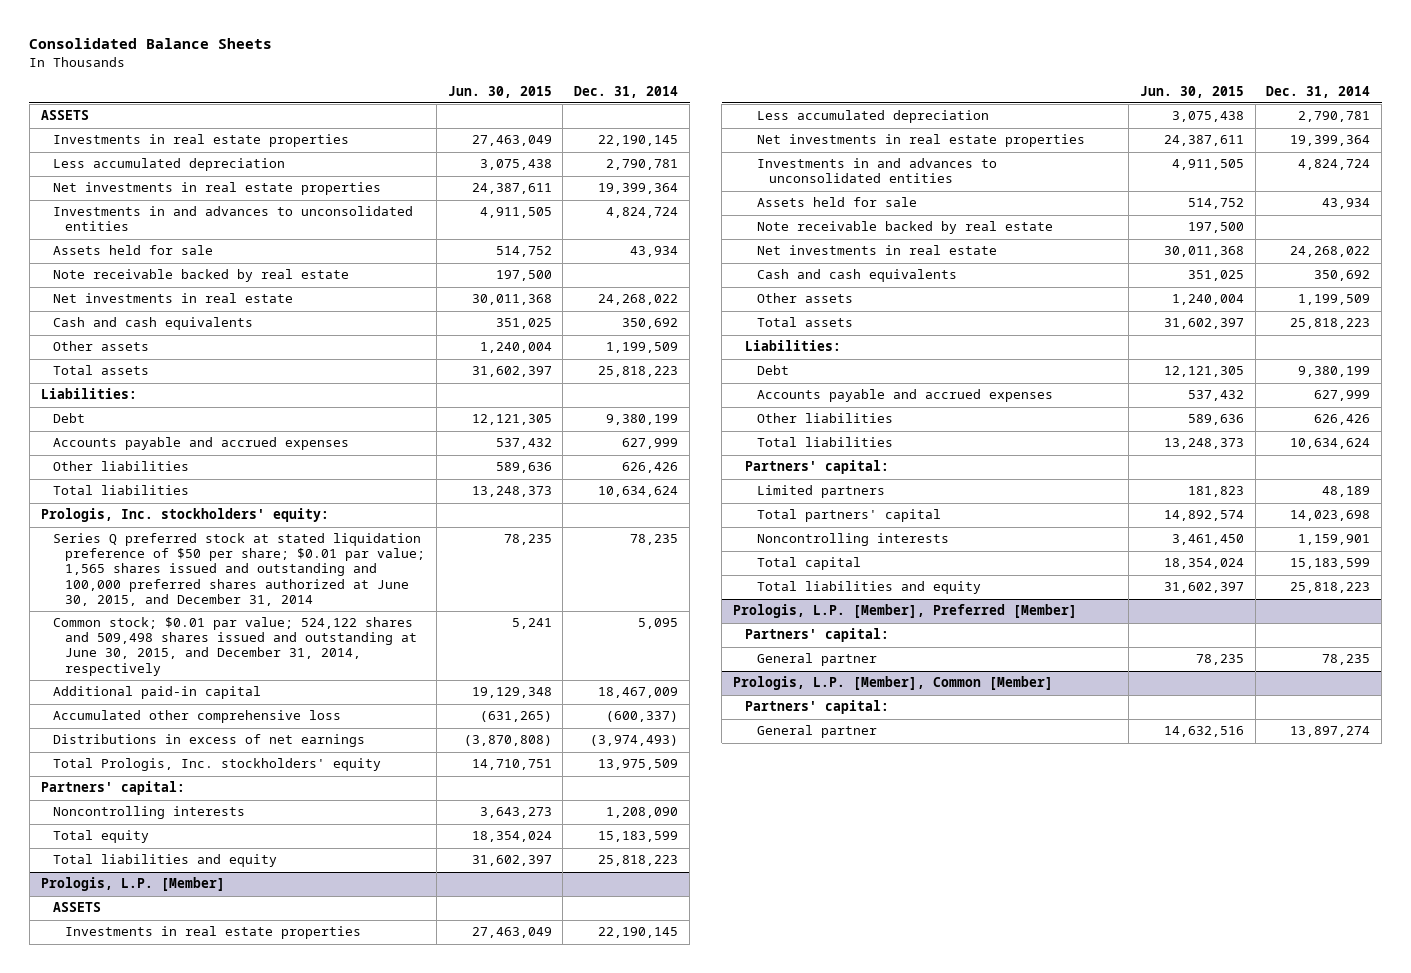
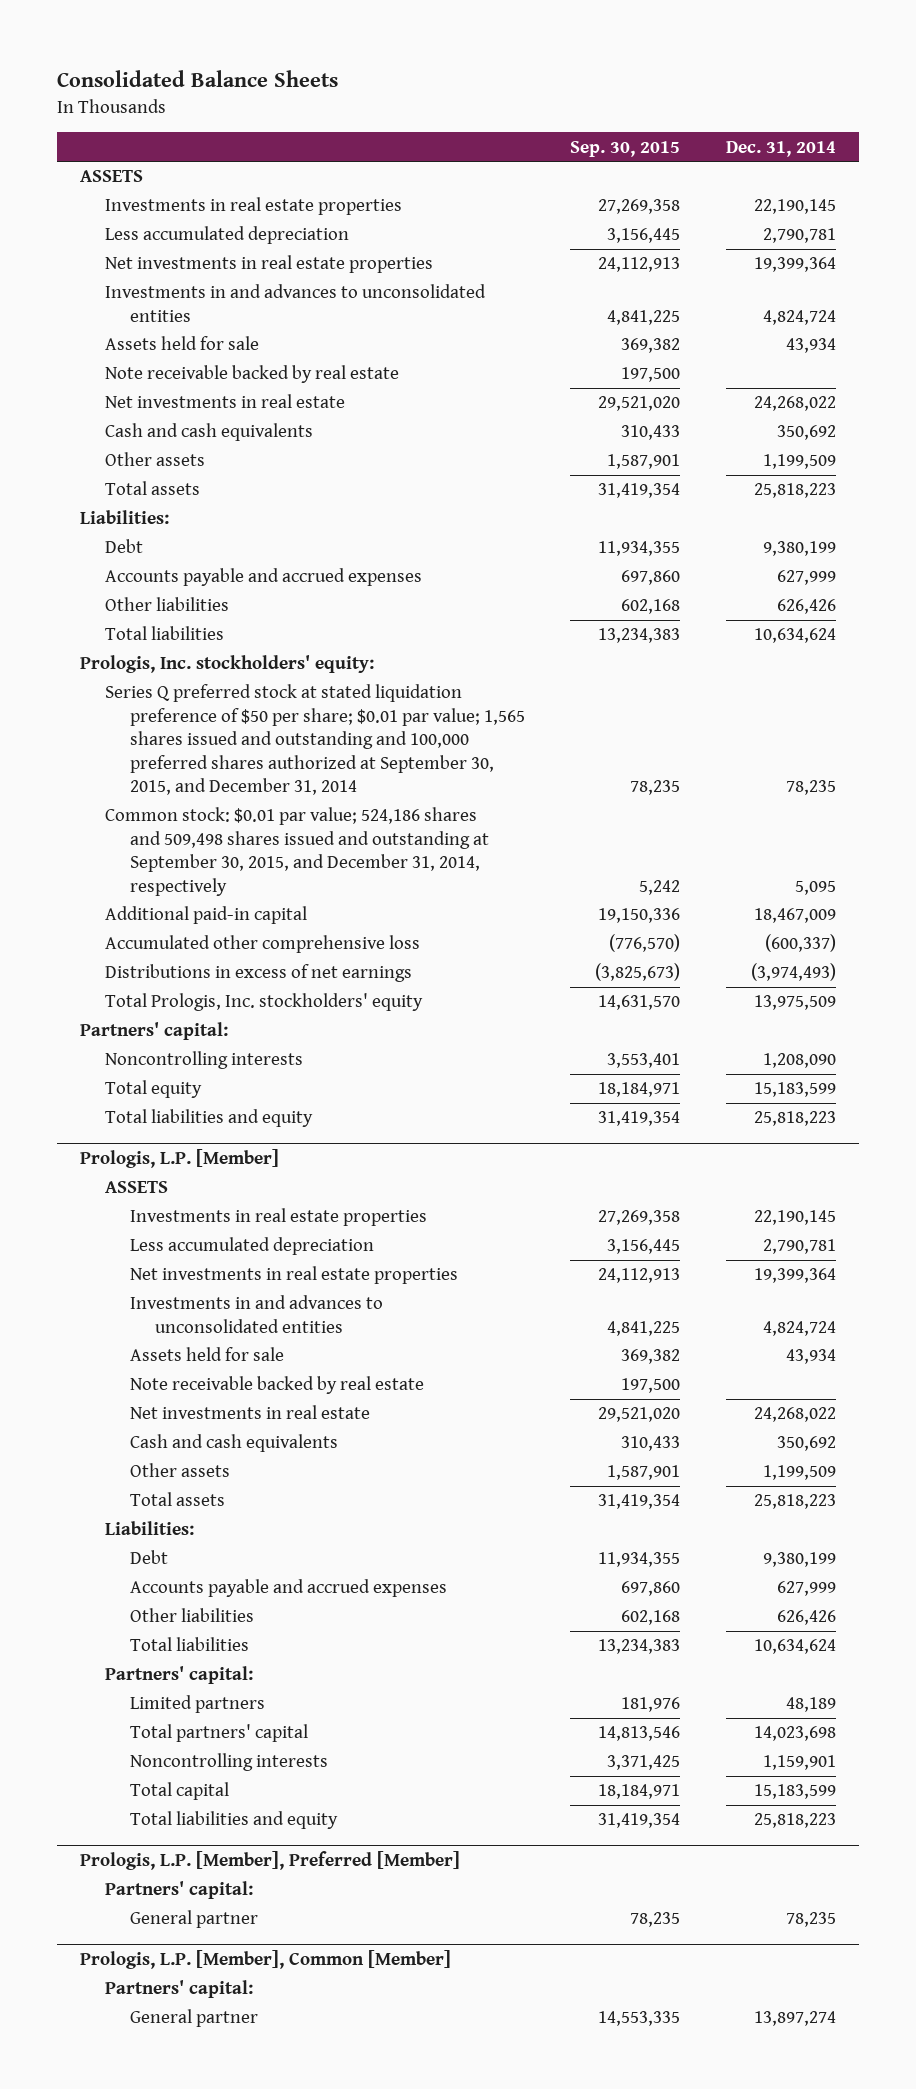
[447,85,552,98] Jun. 30, 2015 -> none
none -> [570,140,681,157] Sep. 30, 2015
[52,533,425,606] Series Q preferred stock at stated liquidation preference of $50 per share; $0.01 par value; 1,565 shares issued and outstanding and 100,000 preferred shares authorized at June 30, 2015, and December 31, 2014 -> [105,684,525,796] Series Q preferred stock at stated liquidation preference of $50 per share; $0.01 par value; 1,565 shares issued and outstanding and 100,000 preferred shares authorized at September 30, 2015, and December 31, 2014
[52,617,417,676] Common stock; $0.01 par value; 524,122 shares and 509,498 shares issued and outstanding at June 30, 2015, and December 31, 2014, respectively -> [105,807,489,896] Common stock: $0.01 par value; 524,186 shares and 509,498 shares issued and outstanding at September 30, 2015, and December 31, 2014, respectively

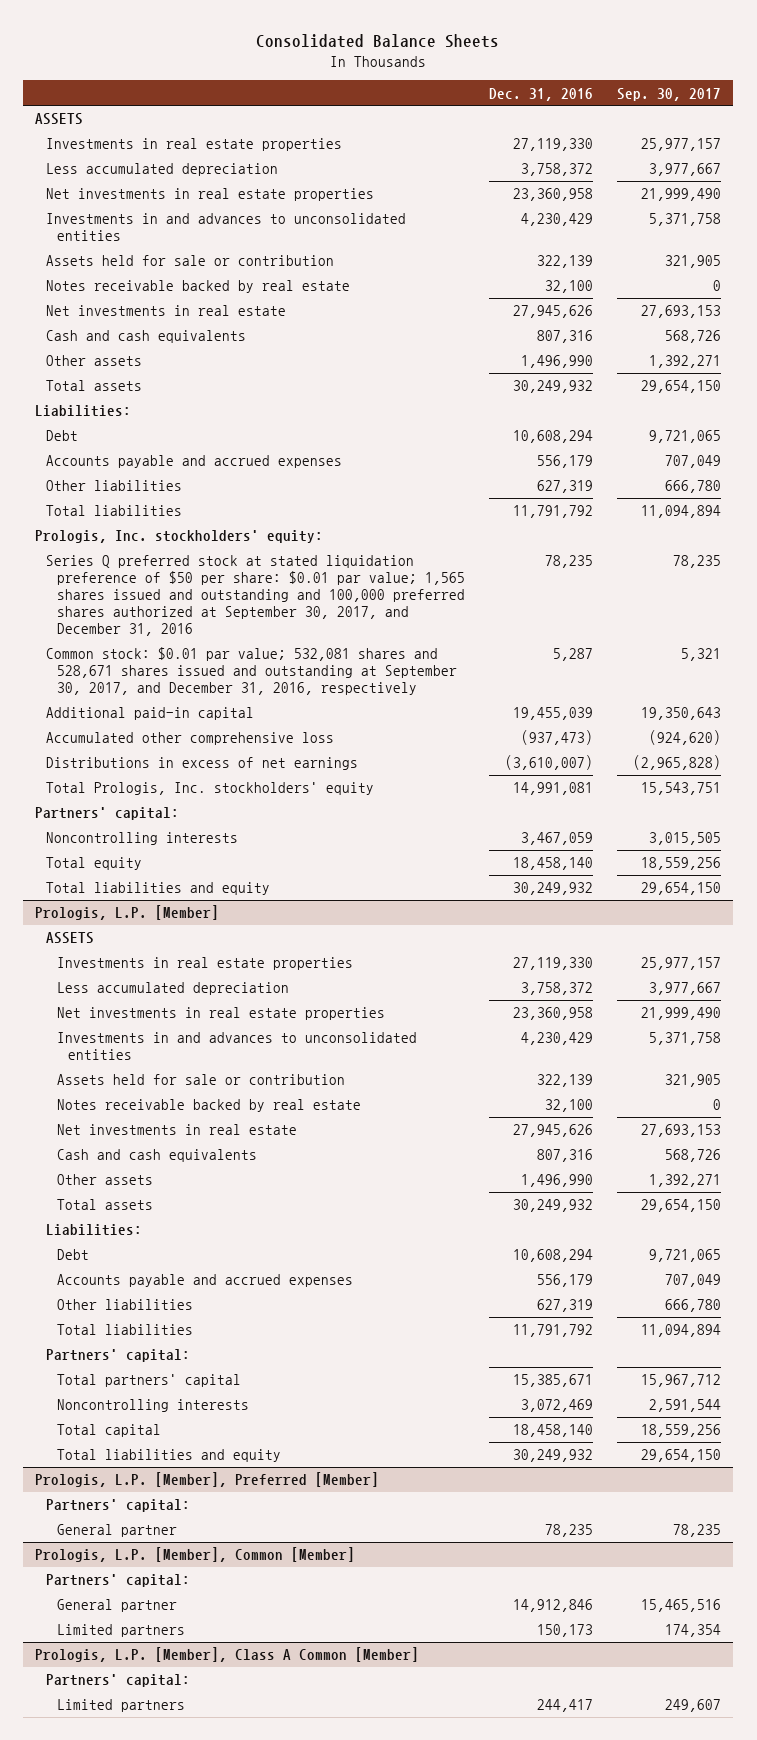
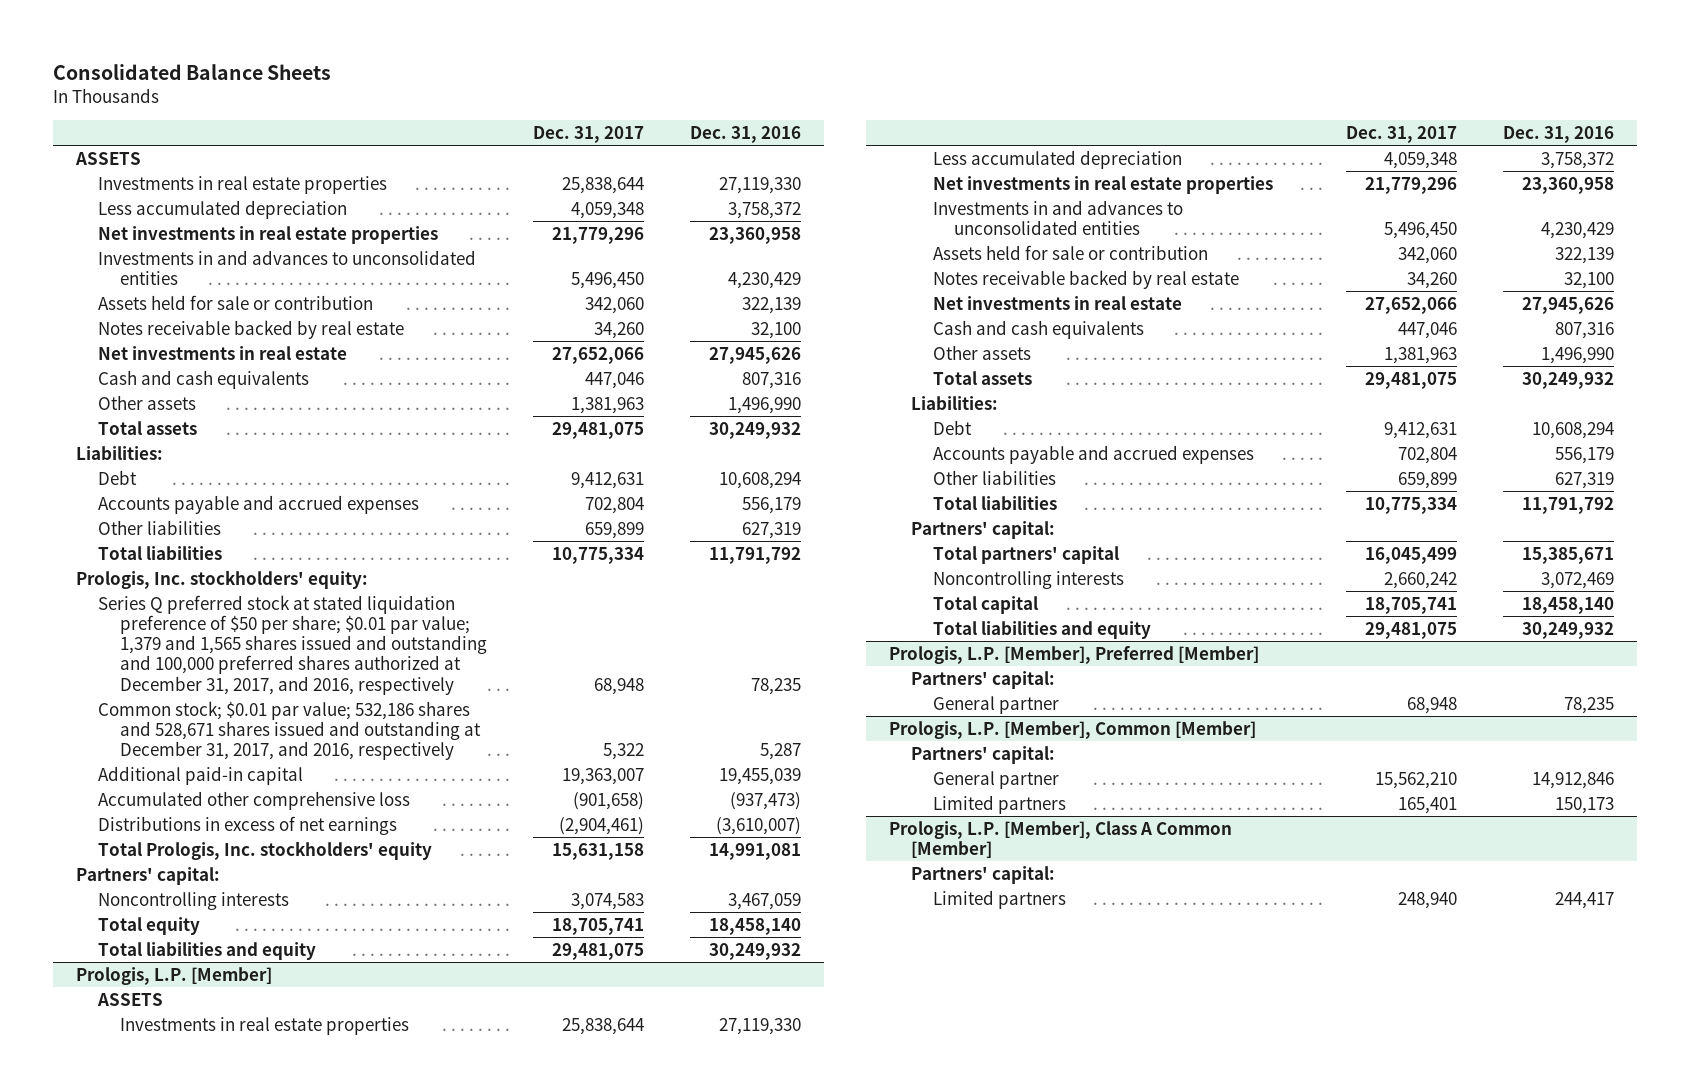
[617,87,722,101] Sep. 30, 2017 -> none
none -> [532,125,644,143] Dec. 31, 2017
[46,555,465,637] Series Q preferred stock at stated liquidation preference of $50 per share: $0.01 par value; 1,565 shares issued and outstanding and 100,000 preferred shares authorized at September 30, 2017, and December 31, 2016 -> [98,594,487,695] Series Q preferred stock at stated liquidation preference of $50 per share; $0.01 par value; 1,379 and 1,565 shares issued and outstanding and 100,000 preferred shares authorized at December 31, 2017, and 2016, respectively
[46,647,457,696] Common stock: $0.01 par value; 532,081 shares and 528,671 shares issued and outstanding at September 30, 2017, and December 31, 2016, respectively -> [98,700,481,761] Common stock; $0.01 par value; 532,186 shares and 528,671 shares issued and outstanding at December 31, 2017, and 2016, respectively

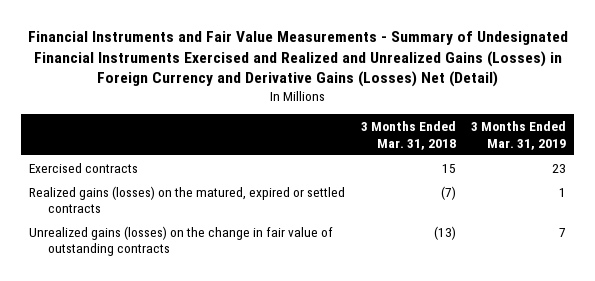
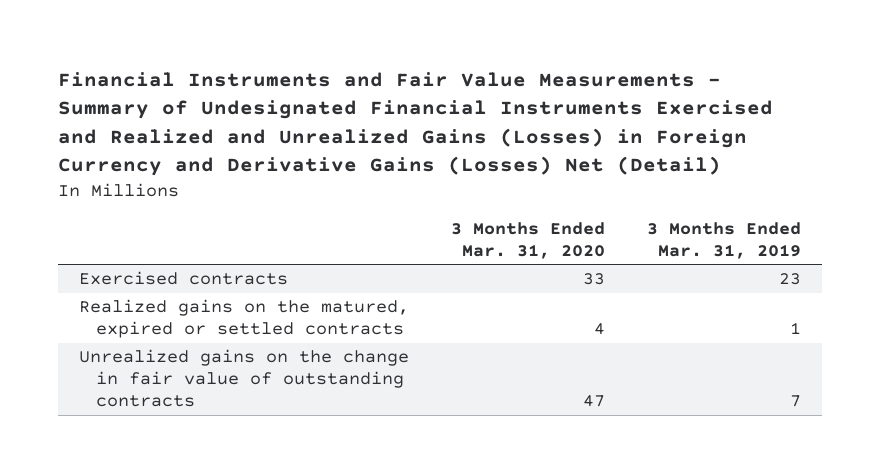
[360,121,456,150] 3 Months Ended Mar. 31, 2018 -> none
none -> [450,221,605,259] 3 Months Ended Mar. 31, 2020
[29,185,346,214] Realized gains (losses) on the matured, expired or settled contracts -> [78,299,409,339] Realized gains on the matured, expired or settled contracts
[29,225,334,257] Unrealized gains (losses) on the change in fair value of outstanding contracts -> [78,349,409,408] Unrealized gains on the change in fair value of outstanding contracts

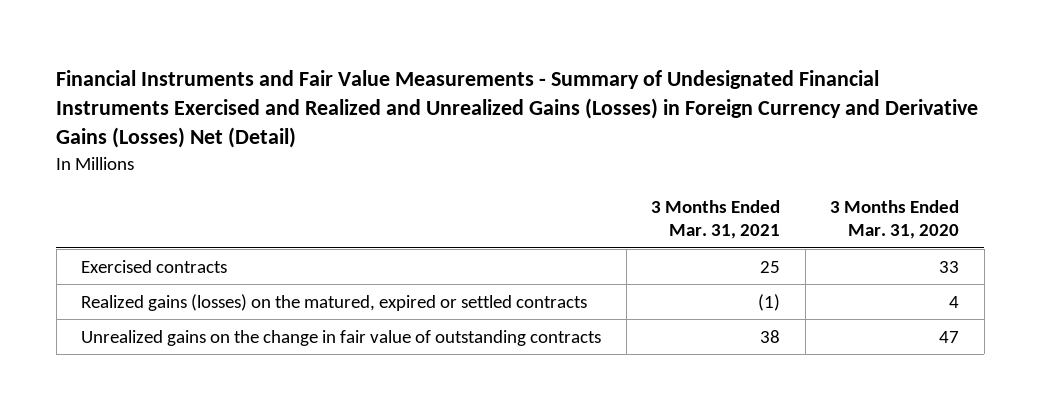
[646,221,801,259] 3 Months Ended Mar. 31, 2019 -> none
none -> [651,199,781,240] 3 Months Ended Mar. 31, 2021
[78,299,409,339] Realized gains on the matured, expired or settled contracts -> [81,293,588,311] Realized gains (losses) on the matured, expired or settled contracts

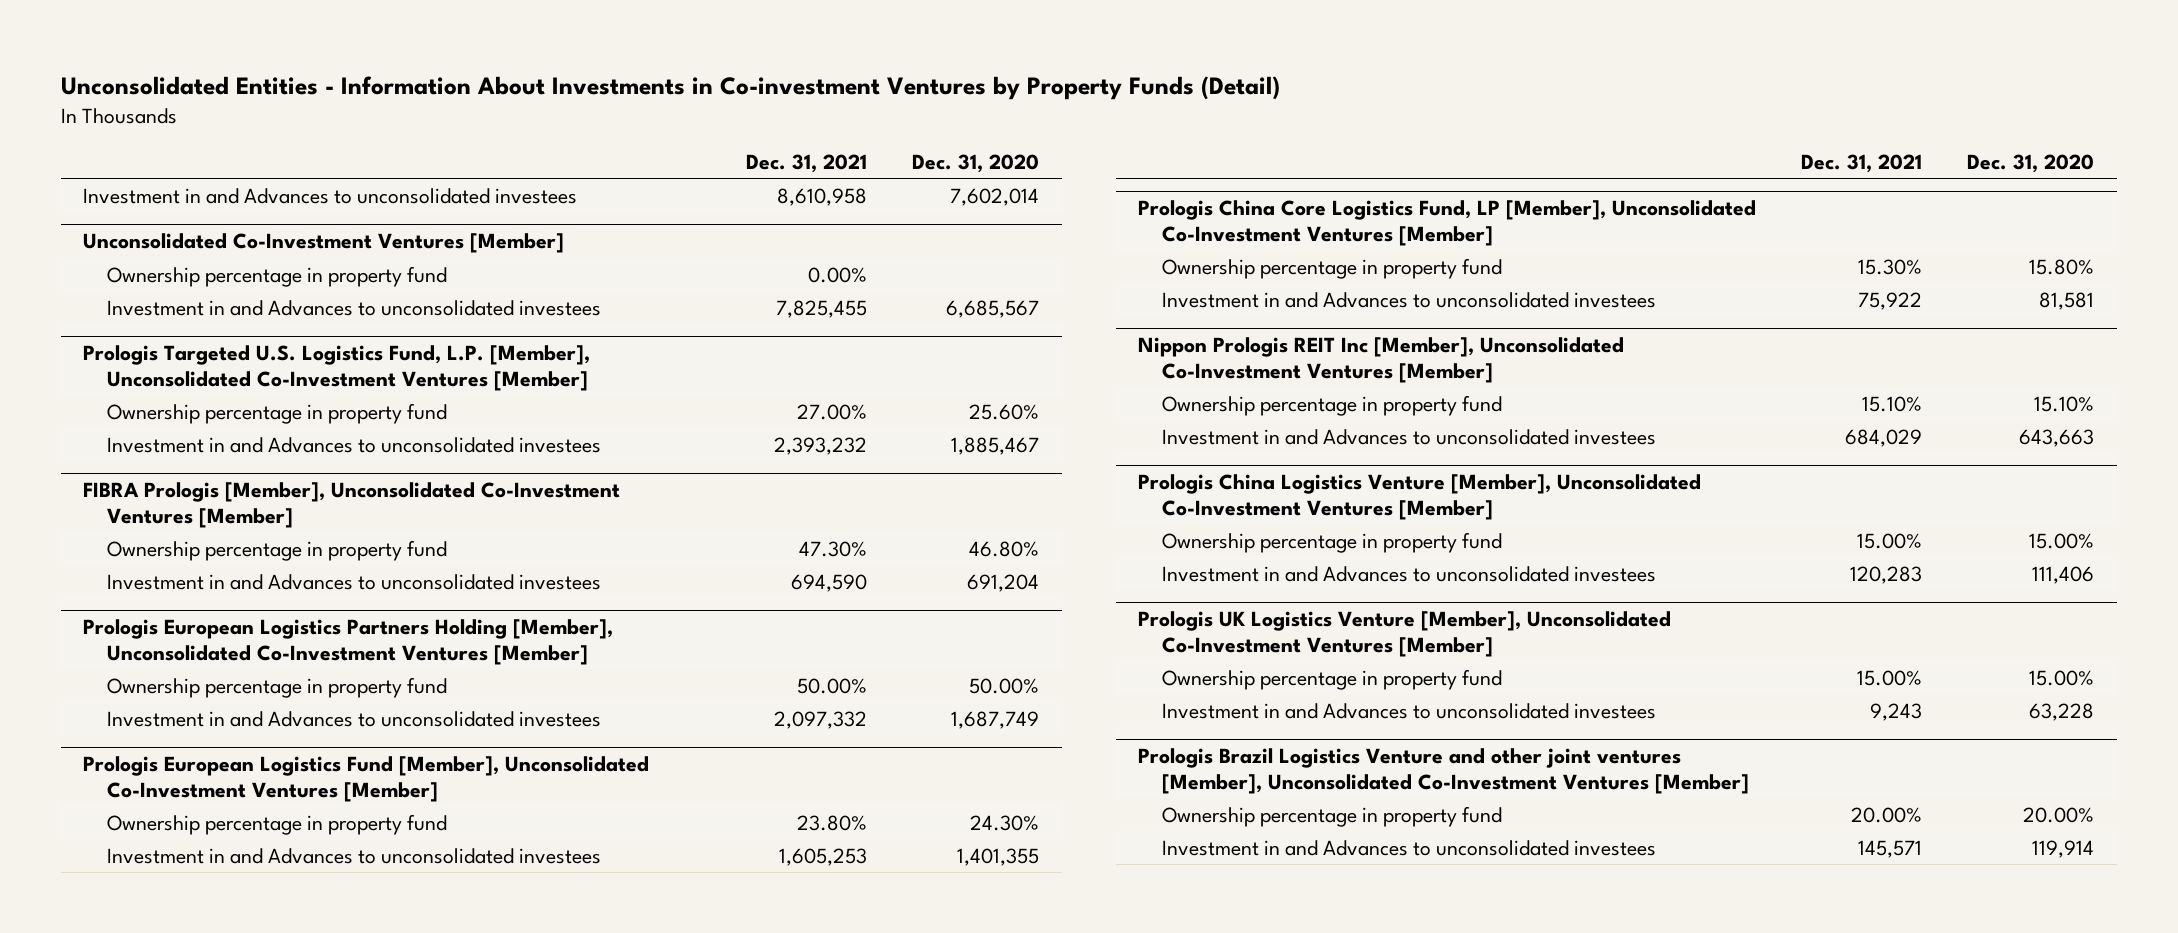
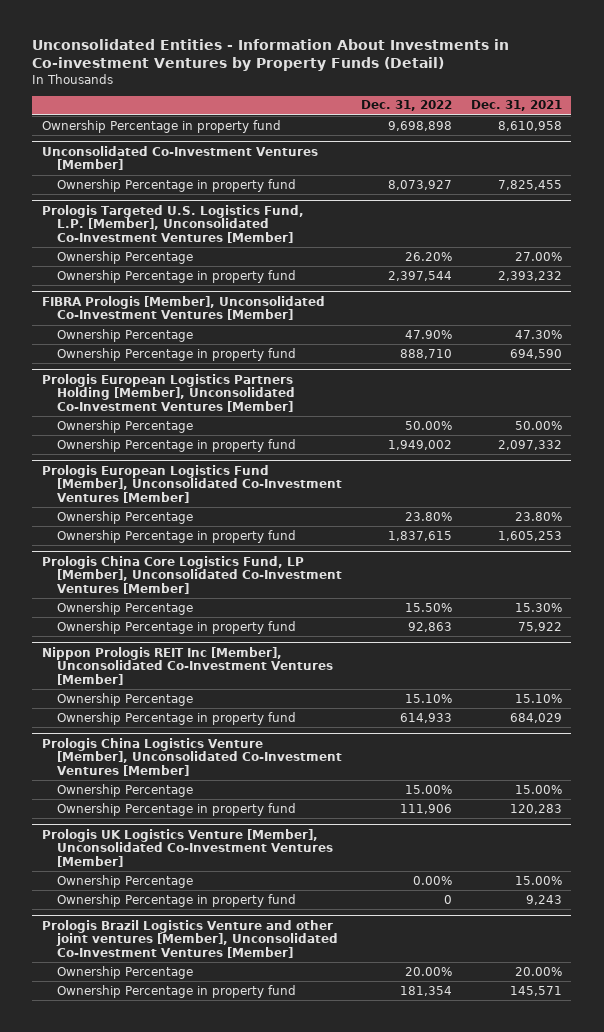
[912,153,1040,173] Dec. 31, 2020 -> none
none -> [361,100,453,112] Dec. 31, 2022
[83,187,578,204] Investment in and Advances to unconsolidated investees -> [41,119,281,133] Ownership Percentage in property fund
[107,265,448,287] Ownership percentage in property fund -> none
[107,299,602,316] Investment in and Advances to unconsolidated investees -> [57,178,297,192] Ownership Percentage in property fund
[107,402,448,424] Ownership percentage in property fund -> [57,250,194,264] Ownership Percentage
[107,436,602,453] Investment in and Advances to unconsolidated investees -> [57,269,297,283] Ownership Percentage in property fund
[107,539,448,561] Ownership percentage in property fund -> [57,328,194,342] Ownership Percentage
[107,573,602,590] Investment in and Advances to unconsolidated investees -> [57,347,297,361] Ownership Percentage in property fund
[107,676,448,698] Ownership percentage in property fund -> [57,419,194,433] Ownership Percentage
[107,710,602,727] Investment in and Advances to unconsolidated investees -> [57,438,297,452] Ownership Percentage in property fund
[107,813,448,835] Ownership percentage in property fund -> [57,510,194,524] Ownership Percentage
[107,847,602,864] Investment in and Advances to unconsolidated investees -> [57,529,297,543] Ownership Percentage in property fund
[1162,257,1503,279] Ownership percentage in property fund -> [57,601,194,615] Ownership Percentage
[1162,291,1657,308] Investment in and Advances to unconsolidated investees -> [57,620,297,634] Ownership Percentage in property fund
[1162,394,1503,416] Ownership percentage in property fund -> [57,692,194,706] Ownership Percentage
[1162,428,1657,445] Investment in and Advances to unconsolidated investees -> [57,711,297,725] Ownership Percentage in property fund
[1162,531,1503,553] Ownership percentage in property fund -> [57,783,194,797] Ownership Percentage
[1162,565,1657,582] Investment in and Advances to unconsolidated investees -> [57,802,297,816] Ownership Percentage in property fund
[1162,668,1503,690] Ownership percentage in property fund -> [57,874,194,888] Ownership Percentage
[1162,702,1657,719] Investment in and Advances to unconsolidated investees -> [57,893,297,907] Ownership Percentage in property fund
[1162,805,1503,827] Ownership percentage in property fund -> [57,965,194,979] Ownership Percentage
[1162,839,1657,856] Investment in and Advances to unconsolidated investees -> [57,984,297,998] Ownership Percentage in property fund

